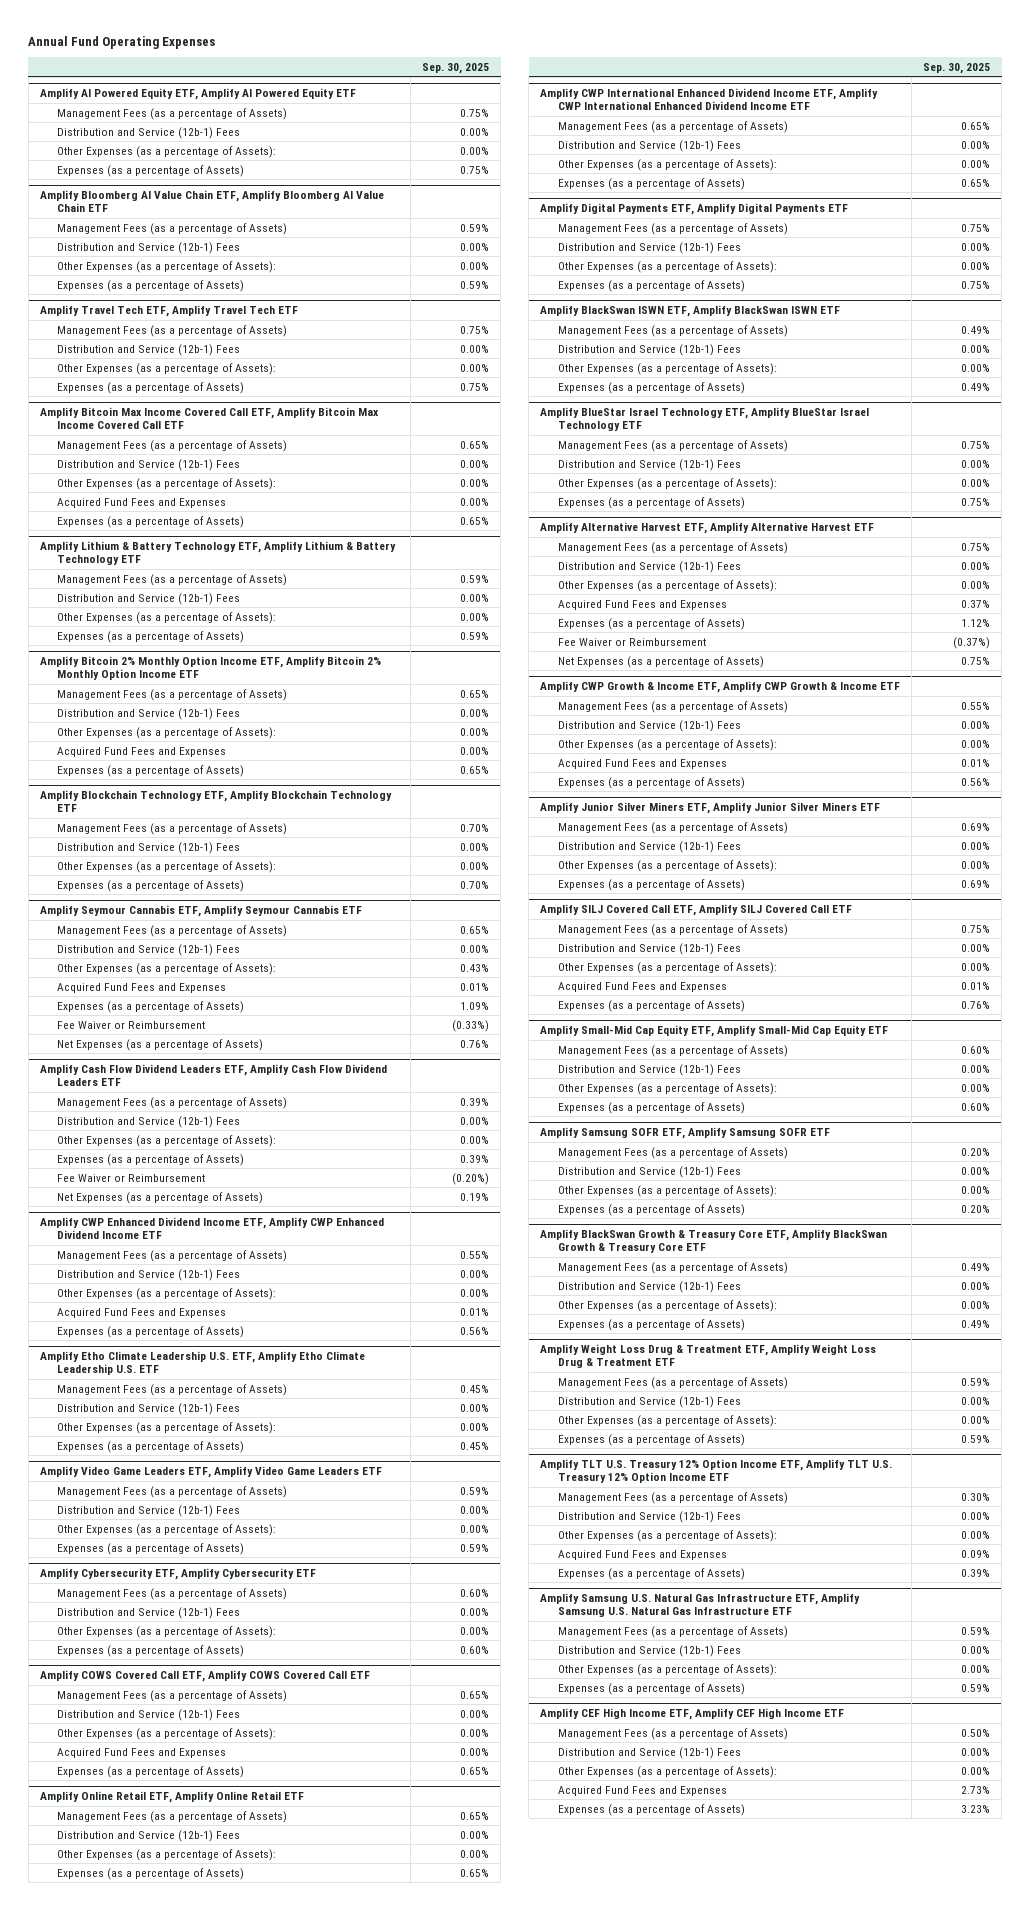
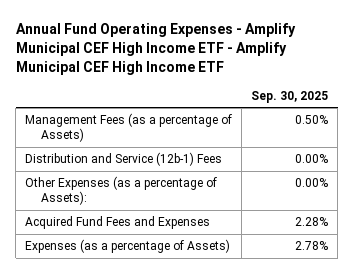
[28,35,216,49] Annual Fund Operating Expenses -> [15,23,296,75] Annual Fund Operating Expenses - Amplify Municipal CEF High Income ETF - Amplify Municipal CEF High Income ETF
[39,88,356,101] Amplify AI Powered Equity ETF, Amplify AI Powered Equity ETF -> none
[57,107,288,120] Management Fees (as a percentage of Assets) -> none
[57,126,241,139] Distribution and Service (12b-1) Fees -> none
[57,145,277,158] Other Expenses (as a percentage of Assets): -> none
[57,164,245,177] Expenses (as a percentage of Assets) -> none
[39,190,384,213] Amplify Bloomberg AI Value Chain ETF, Amplify Bloomberg AI Value Chain ETF -> none
[57,222,288,235] Management Fees (as a percentage of Assets) -> none
[57,241,241,254] Distribution and Service (12b-1) Fees -> none
[57,260,277,273] Other Expenses (as a percentage of Assets): -> none
[57,279,245,292] Expenses (as a percentage of Assets) -> none
[39,305,298,318] Amplify Travel Tech ETF, Amplify Travel Tech ETF -> none
[57,324,288,337] Management Fees (as a percentage of Assets) -> none
[57,343,241,356] Distribution and Service (12b-1) Fees -> none
[57,362,277,375] Other Expenses (as a percentage of Assets): -> none
[57,381,245,394] Expenses (as a percentage of Assets) -> none
[39,407,379,430] Amplify Bitcoin Max Income Covered Call ETF, Amplify Bitcoin Max Income Covered Call ETF -> none
[57,439,288,452] Management Fees (as a percentage of Assets) -> none
[57,458,241,471] Distribution and Service (12b-1) Fees -> none
[57,477,277,490] Other Expenses (as a percentage of Assets): -> none
[57,497,227,508] Acquired Fund Fees and Expenses -> none
[57,515,245,528] Expenses (as a percentage of Assets) -> none
[39,541,396,566] Amplify Lithium & Battery Technology ETF, Amplify Lithium & Battery Technology ETF -> none
[57,573,288,586] Management Fees (as a percentage of Assets) -> none
[57,592,241,605] Distribution and Service (12b-1) Fees -> none
[57,611,277,624] Other Expenses (as a percentage of Assets): -> none
[57,630,245,643] Expenses (as a percentage of Assets) -> none
[39,656,381,681] Amplify Bitcoin 2% Monthly Option Income ETF, Amplify Bitcoin 2% Monthly Option Income ETF -> none
[57,688,288,701] Management Fees (as a percentage of Assets) -> none
[57,707,241,720] Distribution and Service (12b-1) Fees -> none
[57,726,277,739] Other Expenses (as a percentage of Assets): -> none
[57,746,227,757] Acquired Fund Fees and Expenses -> none
[57,764,245,777] Expenses (as a percentage of Assets) -> none
[39,790,392,813] Amplify Blockchain Technology ETF, Amplify Blockchain Technology ETF -> none
[57,822,288,835] Management Fees (as a percentage of Assets) -> none
[57,841,241,854] Distribution and Service (12b-1) Fees -> none
[57,860,277,873] Other Expenses (as a percentage of Assets): -> none
[57,879,245,892] Expenses (as a percentage of Assets) -> none
[39,905,362,918] Amplify Seymour Cannabis ETF, Amplify Seymour Cannabis ETF -> none
[57,924,288,937] Management Fees (as a percentage of Assets) -> none
[57,943,241,956] Distribution and Service (12b-1) Fees -> none
[57,962,277,975] Other Expenses (as a percentage of Assets): -> none
[57,982,227,993] Acquired Fund Fees and Expenses -> none
[57,1000,245,1013] Expenses (as a percentage of Assets) -> none
[57,1020,206,1029] Fee Waiver or Reimbursement -> none
[57,1038,264,1051] Net Expenses (as a percentage of Assets) -> none
[39,1064,387,1087] Amplify Cash Flow Dividend Leaders ETF, Amplify Cash Flow Dividend Leaders ETF -> none
[57,1096,288,1109] Management Fees (as a percentage of Assets) -> none
[57,1115,241,1128] Distribution and Service (12b-1) Fees -> none
[57,1134,277,1147] Other Expenses (as a percentage of Assets): -> none
[57,1153,245,1166] Expenses (as a percentage of Assets) -> none
[57,1173,206,1182] Fee Waiver or Reimbursement -> none
[57,1191,264,1204] Net Expenses (as a percentage of Assets) -> none
[39,1217,384,1240] Amplify CWP Enhanced Dividend Income ETF, Amplify CWP Enhanced Dividend Income ETF -> none
[57,1249,288,1262] Management Fees (as a percentage of Assets) -> none
[57,1268,241,1281] Distribution and Service (12b-1) Fees -> none
[57,1287,277,1300] Other Expenses (as a percentage of Assets): -> none
[57,1307,227,1318] Acquired Fund Fees and Expenses -> none
[57,1325,245,1338] Expenses (as a percentage of Assets) -> none
[39,1351,365,1376] Amplify Etho Climate Leadership U.S. ETF, Amplify Etho Climate Leadership U.S. ETF -> none
[57,1383,288,1396] Management Fees (as a percentage of Assets) -> none
[57,1402,241,1415] Distribution and Service (12b-1) Fees -> none
[57,1421,277,1434] Other Expenses (as a percentage of Assets): -> none
[57,1440,245,1453] Expenses (as a percentage of Assets) -> none
[39,1466,382,1479] Amplify Video Game Leaders ETF, Amplify Video Game Leaders ETF -> none
[57,1485,288,1498] Management Fees (as a percentage of Assets) -> none
[57,1504,241,1517] Distribution and Service (12b-1) Fees -> none
[57,1523,277,1536] Other Expenses (as a percentage of Assets): -> none
[57,1542,245,1555] Expenses (as a percentage of Assets) -> none
[39,1568,316,1581] Amplify Cybersecurity ETF, Amplify Cybersecurity ETF -> none
[57,1587,288,1600] Management Fees (as a percentage of Assets) -> none
[57,1606,241,1619] Distribution and Service (12b-1) Fees -> none
[57,1625,277,1638] Other Expenses (as a percentage of Assets): -> none
[57,1644,245,1657] Expenses (as a percentage of Assets) -> none
[39,1670,370,1683] Amplify COWS Covered Call ETF, Amplify COWS Covered Call ETF -> none
[57,1689,288,1702] Management Fees (as a percentage of Assets) -> none
[57,1708,241,1721] Distribution and Service (12b-1) Fees -> none
[57,1727,277,1740] Other Expenses (as a percentage of Assets): -> none
[57,1747,227,1758] Acquired Fund Fees and Expenses -> none
[57,1765,245,1778] Expenses (as a percentage of Assets) -> none
[39,1791,304,1804] Amplify Online Retail ETF, Amplify Online Retail ETF -> none
[57,1810,288,1823] Management Fees (as a percentage of Assets) -> none
[57,1829,241,1842] Distribution and Service (12b-1) Fees -> none
[57,1848,277,1861] Other Expenses (as a percentage of Assets): -> none
[57,1867,245,1880] Expenses (as a percentage of Assets) -> none
[540,88,879,111] Amplify CWP International Enhanced Dividend Income ETF, Amplify CWP International Enhanced Dividend Income ETF -> none
[558,120,789,133] Management Fees (as a percentage of Assets) -> none
[558,139,742,152] Distribution and Service (12b-1) Fees -> none
[558,158,778,171] Other Expenses (as a percentage of Assets): -> none
[558,177,746,190] Expenses (as a percentage of Assets) -> none
[540,203,849,216] Amplify Digital Payments ETF, Amplify Digital Payments ETF -> none
[558,222,789,235] Management Fees (as a percentage of Assets) -> none
[558,241,742,254] Distribution and Service (12b-1) Fees -> none
[558,260,778,273] Other Expenses (as a percentage of Assets): -> none
[558,279,746,292] Expenses (as a percentage of Assets) -> none
[540,305,841,318] Amplify BlackSwan ISWN ETF, Amplify BlackSwan ISWN ETF -> none
[558,324,789,337] Management Fees (as a percentage of Assets) -> none
[558,343,742,356] Distribution and Service (12b-1) Fees -> none
[558,362,778,375] Other Expenses (as a percentage of Assets): -> none
[558,381,746,394] Expenses (as a percentage of Assets) -> none
[540,407,870,432] Amplify BlueStar Israel Technology ETF, Amplify BlueStar Israel Technology ETF -> none
[558,439,789,452] Management Fees (as a percentage of Assets) -> none
[558,458,742,471] Distribution and Service (12b-1) Fees -> none
[558,477,778,490] Other Expenses (as a percentage of Assets): -> none
[558,496,746,509] Expenses (as a percentage of Assets) -> none
[540,522,875,535] Amplify Alternative Harvest ETF, Amplify Alternative Harvest ETF -> none
[558,541,789,554] Management Fees (as a percentage of Assets) -> none
[558,560,742,573] Distribution and Service (12b-1) Fees -> none
[558,579,778,592] Other Expenses (as a percentage of Assets): -> none
[558,599,728,610] Acquired Fund Fees and Expenses -> none
[558,617,746,630] Expenses (as a percentage of Assets) -> none
[558,637,707,646] Fee Waiver or Reimbursement -> none
[558,655,765,668] Net Expenses (as a percentage of Assets) -> none
[540,681,901,694] Amplify CWP Growth & Income ETF, Amplify CWP Growth & Income ETF -> none
[558,700,789,713] Management Fees (as a percentage of Assets) -> none
[558,719,742,732] Distribution and Service (12b-1) Fees -> none
[558,738,778,751] Other Expenses (as a percentage of Assets): -> none
[558,758,728,769] Acquired Fund Fees and Expenses -> none
[558,776,746,789] Expenses (as a percentage of Assets) -> none
[540,802,881,815] Amplify Junior Silver Miners ETF, Amplify Junior Silver Miners ETF -> none
[558,821,789,834] Management Fees (as a percentage of Assets) -> none
[558,840,742,853] Distribution and Service (12b-1) Fees -> none
[558,859,778,872] Other Expenses (as a percentage of Assets): -> none
[558,878,746,891] Expenses (as a percentage of Assets) -> none
[540,904,853,917] Amplify SILJ Covered Call ETF, Amplify SILJ Covered Call ETF -> none
[558,923,789,936] Management Fees (as a percentage of Assets) -> none
[558,942,742,955] Distribution and Service (12b-1) Fees -> none
[558,961,778,974] Other Expenses (as a percentage of Assets): -> none
[558,981,728,992] Acquired Fund Fees and Expenses -> none
[558,999,746,1012] Expenses (as a percentage of Assets) -> none
[540,1025,889,1038] Amplify Small-Mid Cap Equity ETF, Amplify Small-Mid Cap Equity ETF -> none
[558,1044,789,1057] Management Fees (as a percentage of Assets) -> none
[558,1063,742,1076] Distribution and Service (12b-1) Fees -> none
[558,1082,778,1095] Other Expenses (as a percentage of Assets): -> none
[558,1101,746,1114] Expenses (as a percentage of Assets) -> none
[540,1127,831,1140] Amplify Samsung SOFR ETF, Amplify Samsung SOFR ETF -> none
[558,1146,789,1159] Management Fees (as a percentage of Assets) -> none
[558,1165,742,1178] Distribution and Service (12b-1) Fees -> none
[558,1184,778,1197] Other Expenses (as a percentage of Assets): -> none
[558,1203,746,1216] Expenses (as a percentage of Assets) -> none
[540,1229,888,1254] Amplify BlackSwan Growth & Treasury Core ETF, Amplify BlackSwan Growth & Treasury Core ETF -> none
[558,1261,789,1274] Management Fees (as a percentage of Assets) -> none
[558,1280,742,1293] Distribution and Service (12b-1) Fees -> none
[558,1299,778,1312] Other Expenses (as a percentage of Assets): -> none
[558,1318,746,1331] Expenses (as a percentage of Assets) -> none
[540,1344,877,1369] Amplify Weight Loss Drug & Treatment ETF, Amplify Weight Loss Drug & Treatment ETF -> none
[558,1376,789,1389] Management Fees (as a percentage of Assets) -> none
[558,1395,742,1408] Distribution and Service (12b-1) Fees -> none
[558,1414,778,1427] Other Expenses (as a percentage of Assets): -> none
[558,1433,746,1446] Expenses (as a percentage of Assets) -> none
[540,1459,893,1484] Amplify TLT U.S. Treasury 12% Option Income ETF, Amplify TLT U.S. Treasury 12% Option Income ETF -> none
[558,1491,789,1504] Management Fees (as a percentage of Assets) -> none
[558,1510,742,1523] Distribution and Service (12b-1) Fees -> none
[558,1529,778,1542] Other Expenses (as a percentage of Assets): -> none
[558,1549,728,1560] Acquired Fund Fees and Expenses -> none
[558,1567,746,1580] Expenses (as a percentage of Assets) -> none
[540,1593,861,1618] Amplify Samsung U.S. Natural Gas Infrastructure ETF, Amplify Samsung U.S. Natural Gas Infrastructure ETF -> none
[558,1625,789,1638] Management Fees (as a percentage of Assets) -> none
[558,1644,742,1657] Distribution and Service (12b-1) Fees -> none
[558,1663,778,1676] Other Expenses (as a percentage of Assets): -> none
[558,1682,746,1695] Expenses (as a percentage of Assets) -> none
[540,1708,845,1721] Amplify CEF High Income ETF, Amplify CEF High Income ETF -> none
[961,1785,991,1794] 2.73% -> [295,217,329,227] 2.28%
[961,1804,991,1813] 3.23% -> [295,241,329,251] 2.78%

